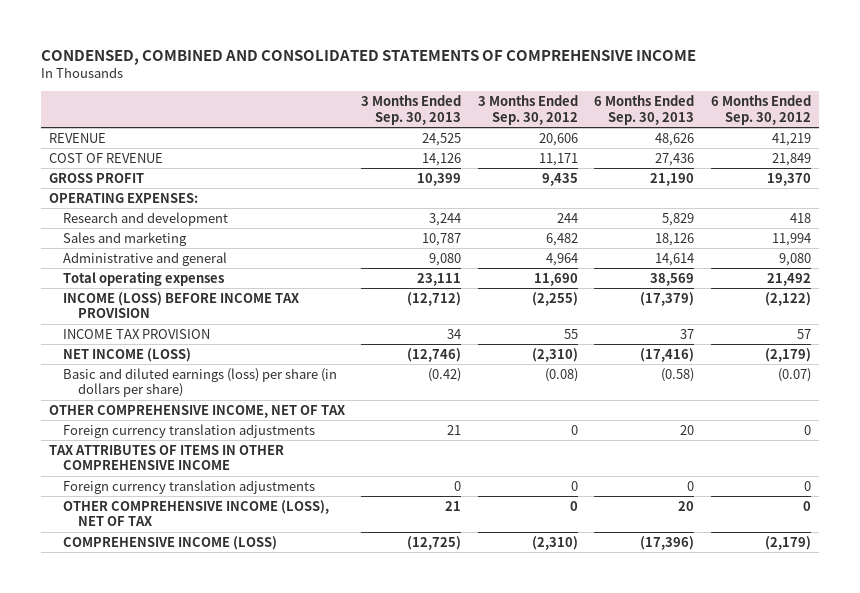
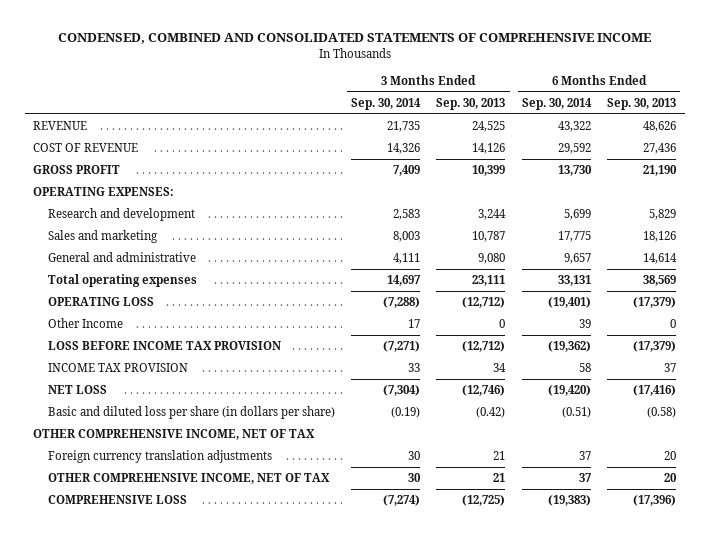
[477,95,578,125] 3 Months Ended Sep. 30, 2012 -> none
[710,95,811,125] 6 Months Ended Sep. 30, 2012 -> none
none -> [350,97,421,110] Sep. 30, 2014
none -> [521,97,592,110] Sep. 30, 2014
[63,251,228,266] Administrative and general -> [47,252,196,263] General and administrative
none -> [47,297,154,307] OPERATING LOSS
none -> [47,318,123,329] Other Income
[63,291,300,319] INCOME (LOSS) BEFORE INCOME TAX PROVISION -> [47,341,281,351] LOSS BEFORE INCOME TAX PROVISION
[63,347,192,362] NET INCOME (LOSS) -> [47,385,107,395] NET LOSS
[63,367,338,398] Basic and diluted earnings (loss) per share (in dollars per share) -> [47,406,335,420] Basic and diluted loss per share (in dollars per share)
[48,444,284,471] TAX ATTRIBUTES OF ITEMS IN OTHER COMPREHENSIVE INCOME -> none
[63,479,316,494] Foreign currency translation adjustments -> none
[63,499,330,527] OTHER COMPREHENSIVE INCOME (LOSS), NET OF TAX -> [47,473,330,485] OTHER COMPREHENSIVE INCOME, NET OF TAX
[63,535,278,550] COMPREHENSIVE INCOME (LOSS) -> [47,495,187,505] COMPREHENSIVE LOSS

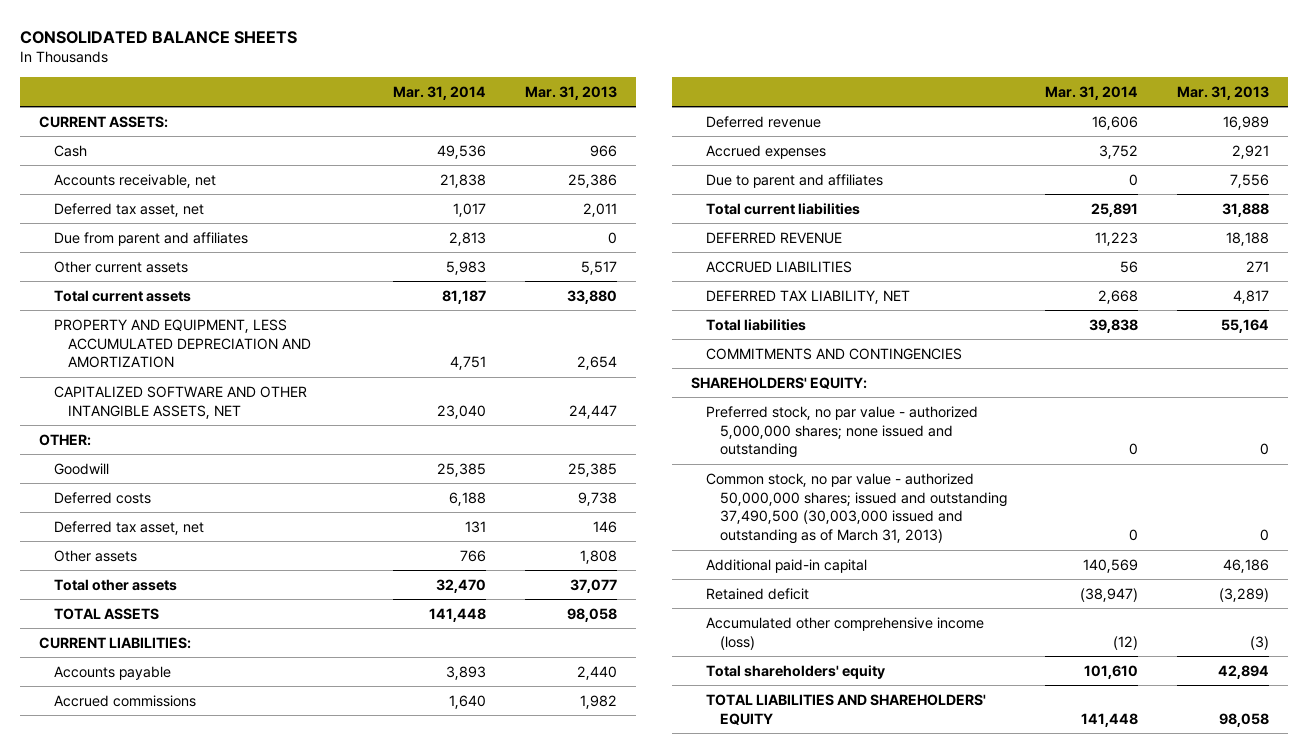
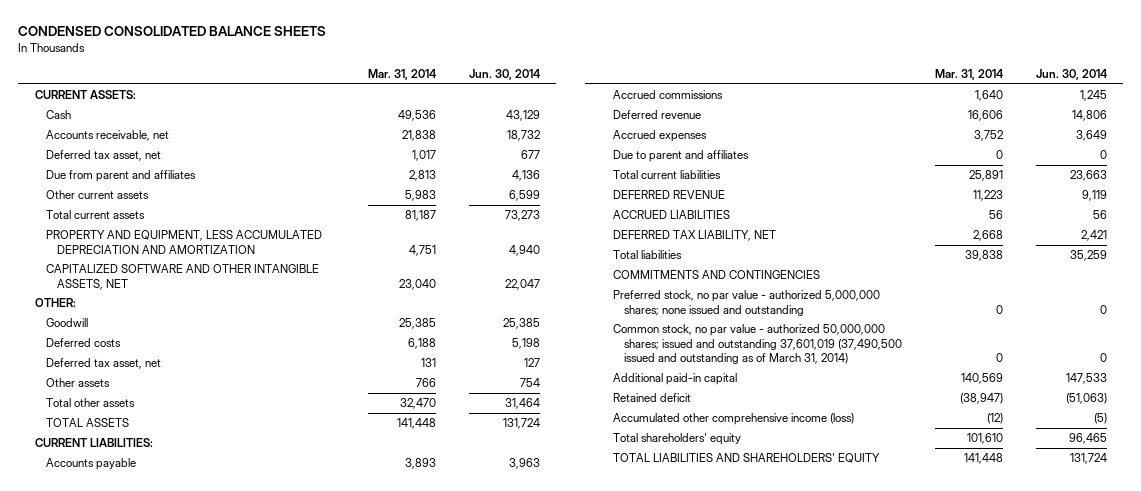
[20,30,298,44] CONSOLIDATED BALANCE SHEETS -> [18,26,327,37] CONDENSED CONSOLIDATED BALANCE SHEETS
[524,85,617,100] Mar. 31, 2013 -> none
none -> [468,69,541,81] Jun. 30, 2014
[691,376,868,389] SHAREHOLDERS' EQUITY: -> none
[705,472,1008,545] Common stock, no par value - authorized 50,000,000 shares; issued and outstanding 37,490,500 (30,003,000 issued and outstanding as of March 31, 2013) -> [612,324,903,365] Common stock, no par value - authorized 50,000,000 shares; issued and outstanding 37,601,019 (37,490,500 issued and outstanding as of March 31, 2014)

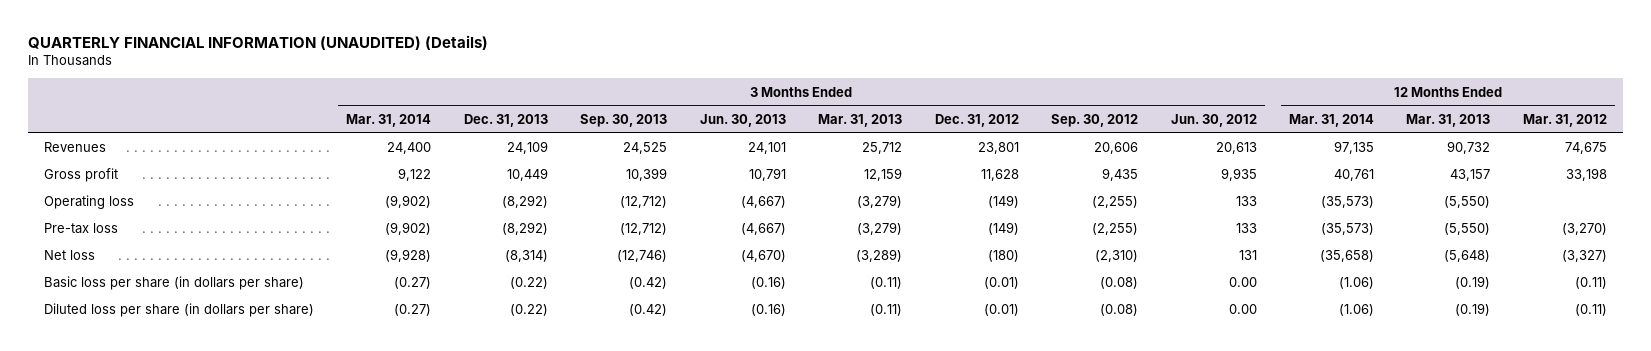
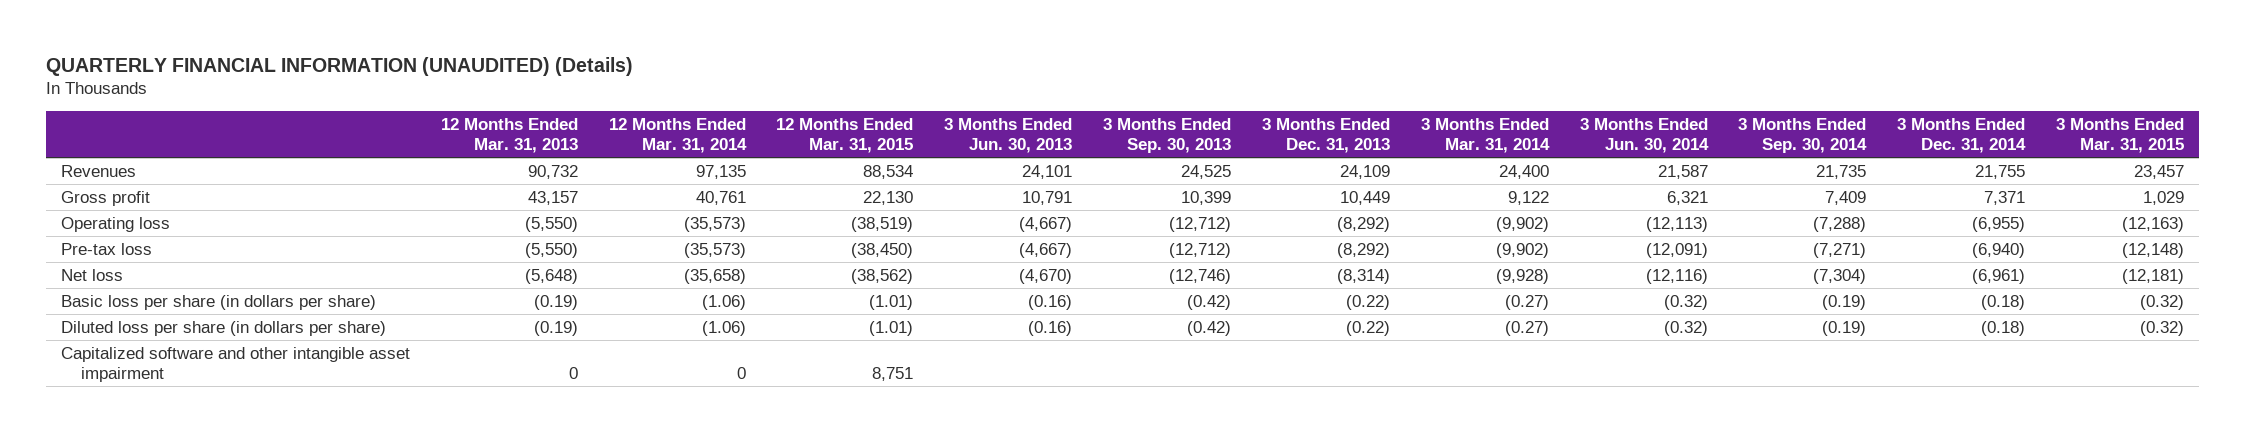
[818,114,903,128] Mar. 31, 2013 -> none
[934,114,1019,128] Dec. 31, 2012 -> none
[1051,114,1139,128] Sep. 30, 2012 -> none
[1170,114,1257,128] Jun. 30, 2012 -> none
[1522,114,1607,128] Mar. 31, 2012 -> none
none -> [776,118,914,154] 12 Months Ended Mar. 31, 2015
none -> [1579,118,1709,154] 3 Months Ended Jun. 30, 2014
none -> [1738,118,1868,154] 3 Months Ended Sep. 30, 2014
none -> [1897,118,2027,154] 3 Months Ended Dec. 31, 2014
none -> [2056,118,2185,154] 3 Months Ended Mar. 31, 2015
none -> [60,346,410,383] Capitalized software and other intangible asset impairment

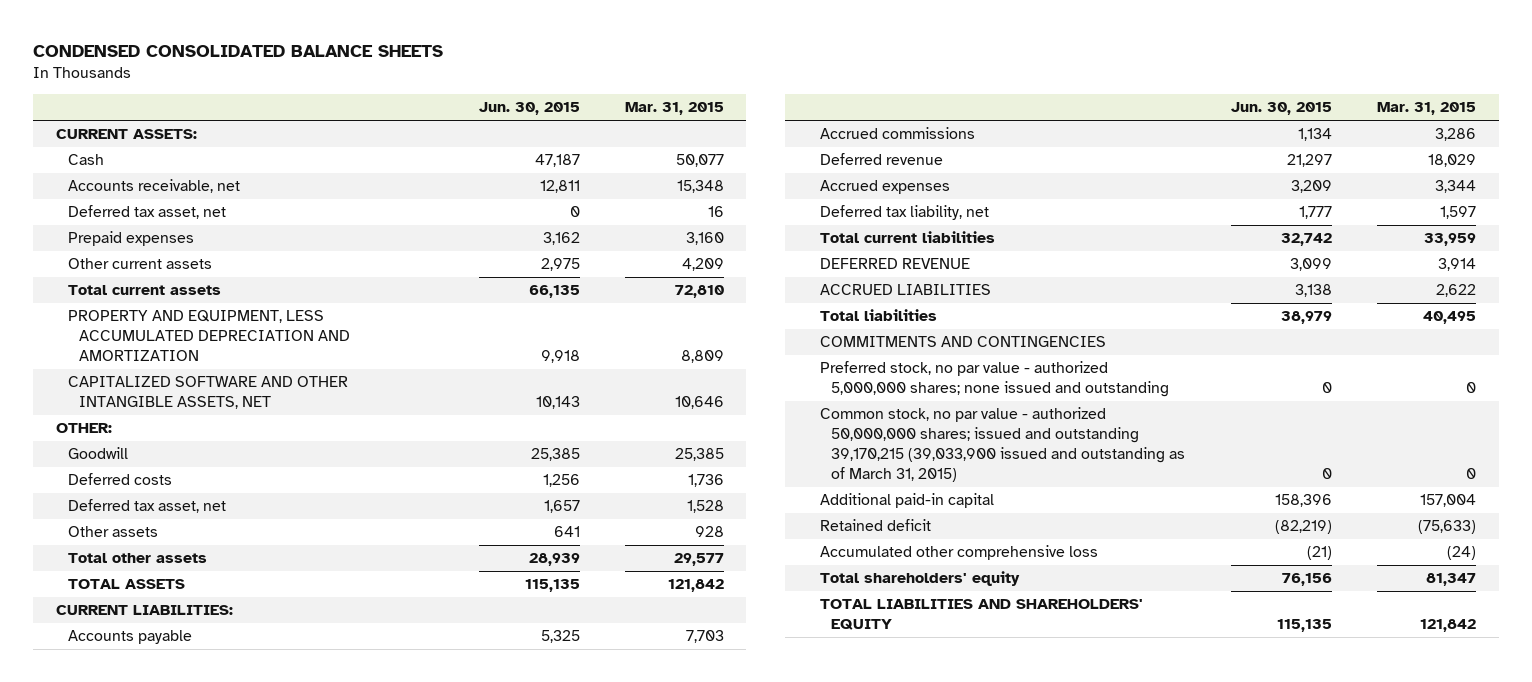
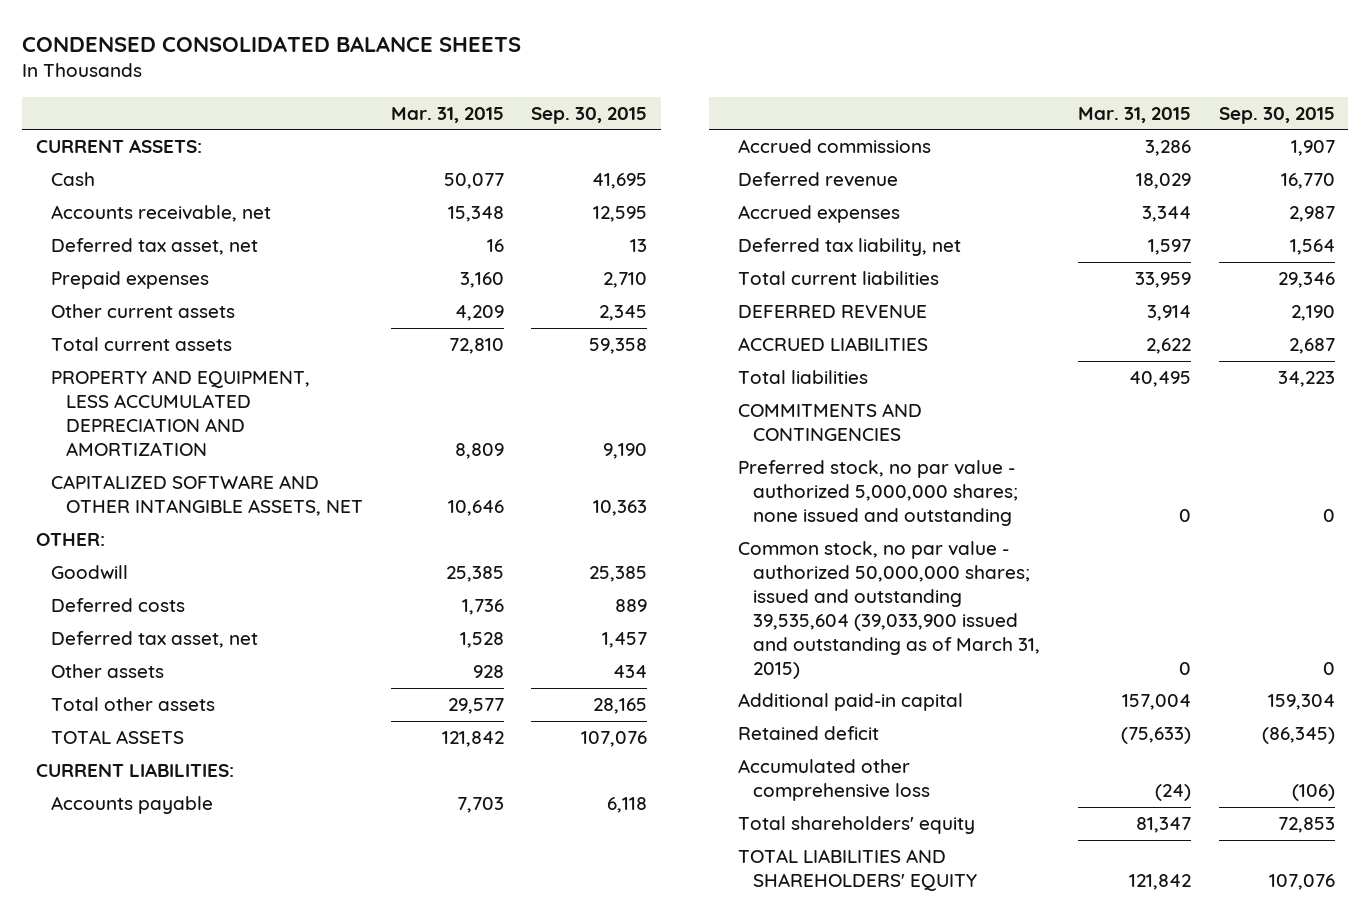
[478,102,580,116] Jun. 30, 2015 -> none
none -> [531,106,648,124] Sep. 30, 2015
[819,407,1186,483] Common stock, no par value - authorized 50,000,000 shares; issued and outstanding 39,170,215 (39,033,900 issued and outstanding as of March 31, 2015) -> [737,541,1040,679] Common stock, no par value - authorized 50,000,000 shares; issued and outstanding 39,535,604 (39,033,900 issued and outstanding as of March 31, 2015)

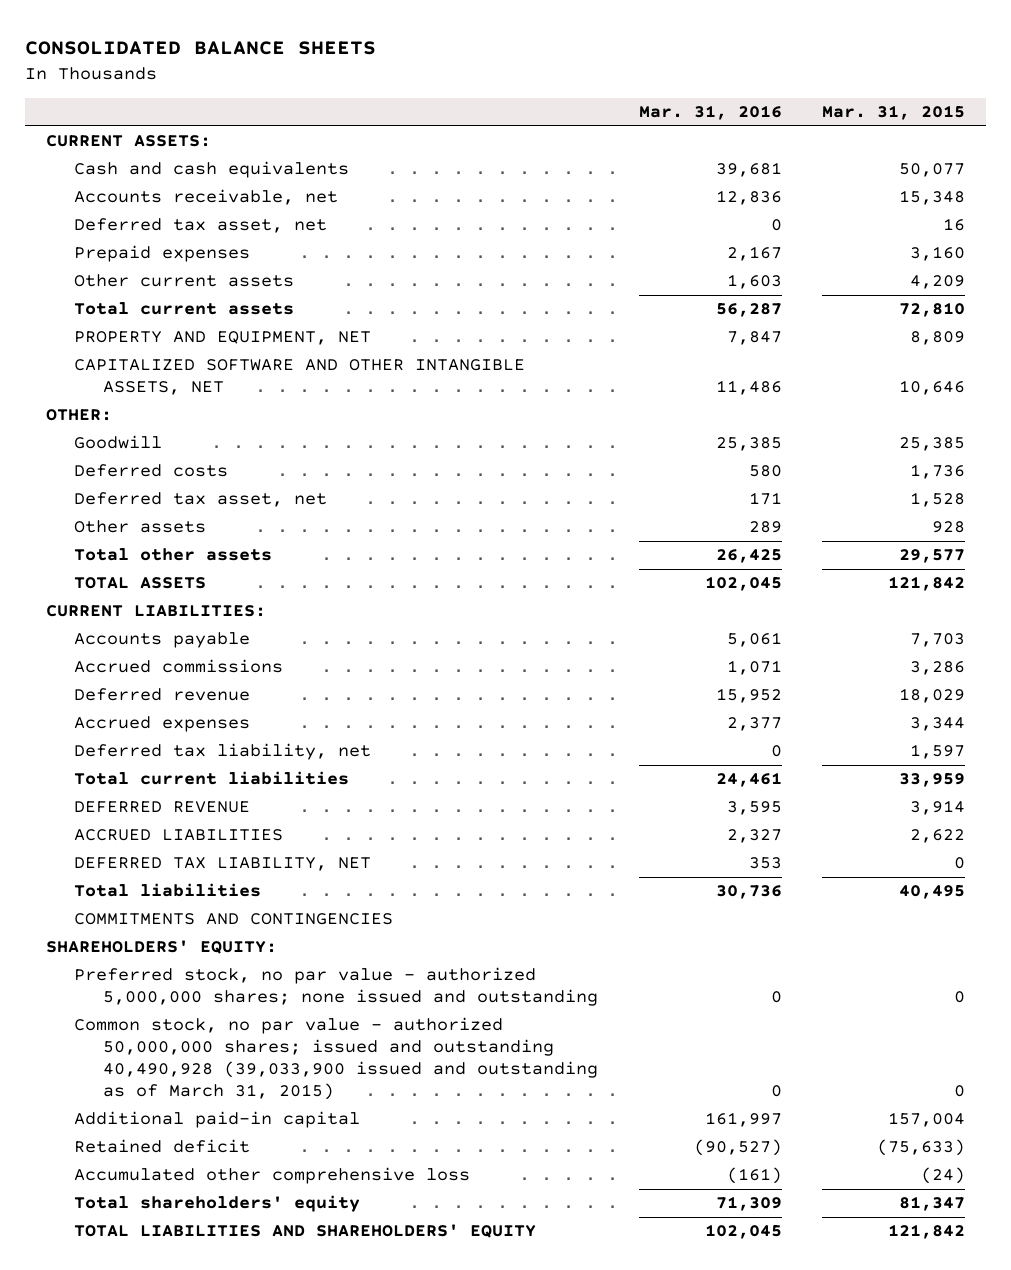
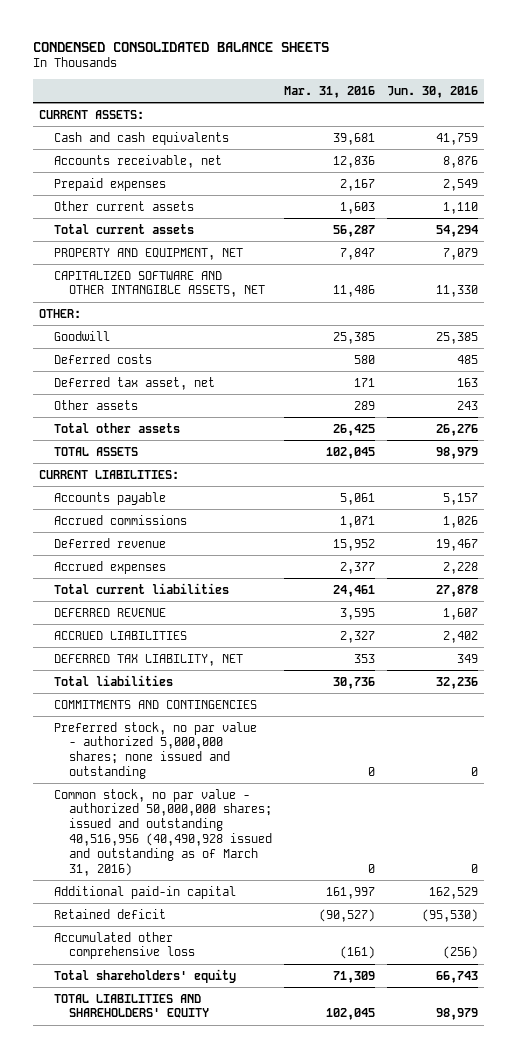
[25,41,377,56] CONSOLIDATED BALANCE SHEETS -> [33,41,330,52] CONDENSED CONSOLIDATED BALANCE SHEETS
[822,105,966,121] Mar. 31, 2015 -> none
none -> [386,85,478,98] Jun. 30, 2016
[74,218,328,234] Deferred tax asset, net -> none
[74,743,372,761] Deferred tax liability, net -> none
[45,940,277,955] SHAREHOLDERS' EQUITY: -> none
[74,1017,598,1101] Common stock, no par value - authorized 50,000,000 shares; issued and outstanding 40,490,928 (39,033,900 issued and outstanding as of March 31, 2015) -> [54,788,272,876] Common stock, no par value - authorized 50,000,000 shares; issued and outstanding 40,516,956 (40,490,928 issued and outstanding as of March 31, 2016)

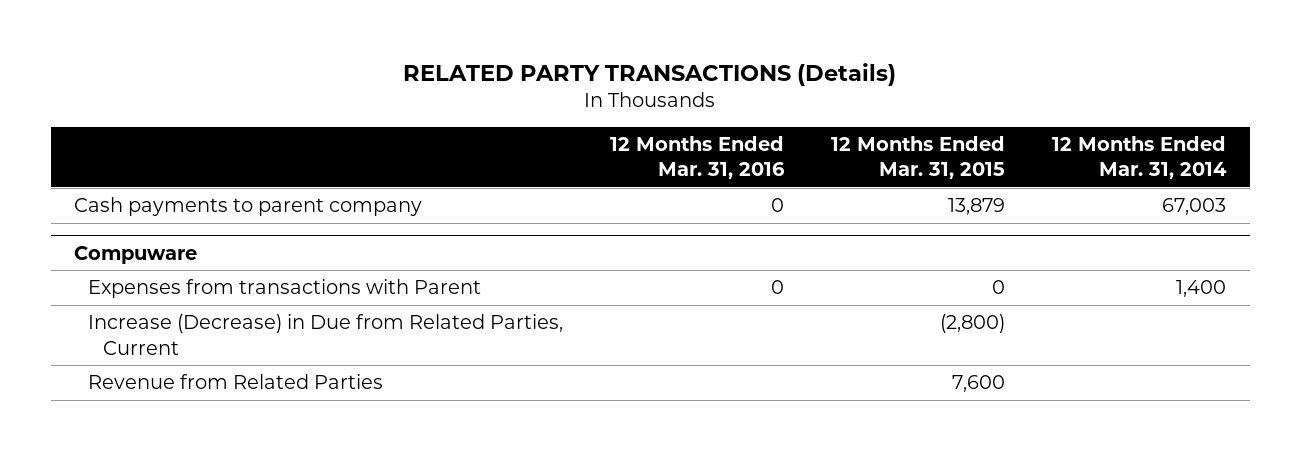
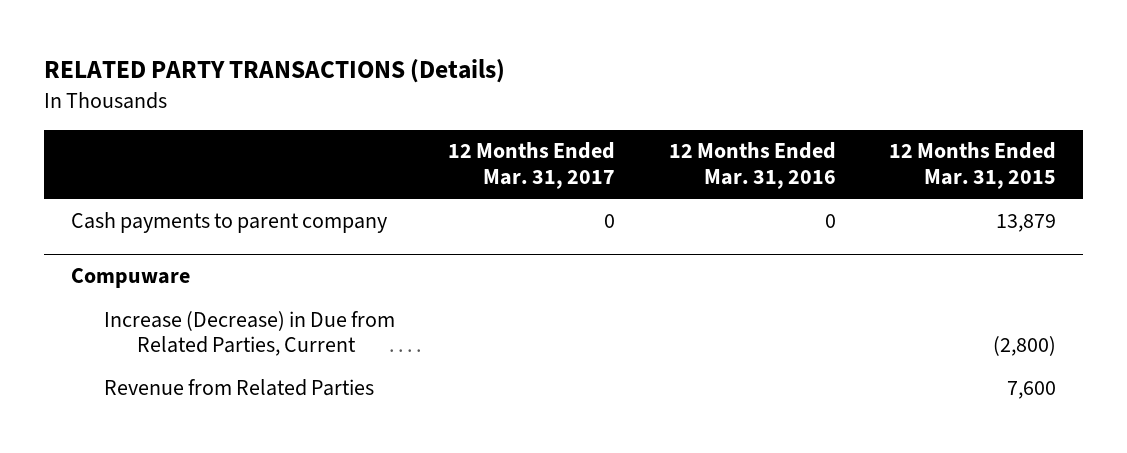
[1052,136,1228,180] 12 Months Ended Mar. 31, 2014 -> none
none -> [448,142,616,189] 12 Months Ended Mar. 31, 2017
[88,279,482,299] Expenses from transactions with Parent -> none

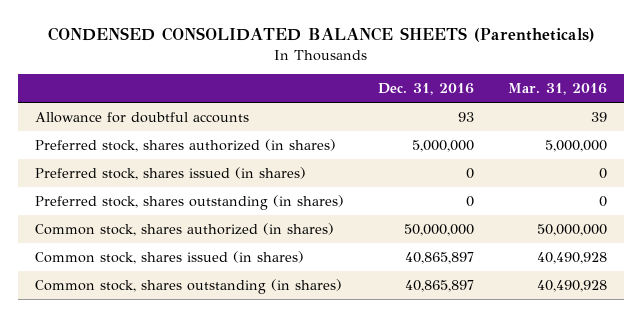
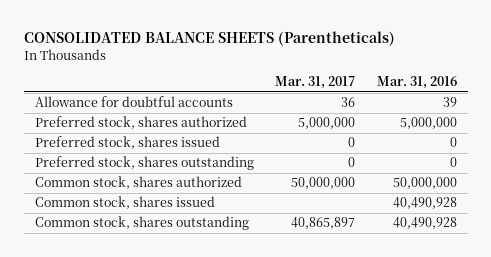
[47,27,595,43] CONDENSED CONSOLIDATED BALANCE SHEETS (Parentheticals) -> [23,31,395,47] CONSOLIDATED BALANCE SHEETS (Parentheticals)
[377,83,474,96] Dec. 31, 2016 -> none
none -> [275,76,356,90] Mar. 31, 2017
[34,139,336,153] Preferred stock, shares authorized (in shares) -> [34,116,247,130] Preferred stock, shares authorized
[34,167,306,181] Preferred stock, shares issued (in shares) -> [34,136,220,150] Preferred stock, shares issued
[34,195,344,211] Preferred stock, shares outstanding (in shares) -> [34,156,254,171] Preferred stock, shares outstanding
[34,223,334,237] Common stock, shares authorized (in shares) -> [34,176,242,190] Common stock, shares authorized
[34,251,304,265] Common stock, shares issued (in shares) -> [34,196,215,210] Common stock, shares issued
[34,279,342,295] Common stock, shares outstanding (in shares) -> [34,216,249,231] Common stock, shares outstanding

